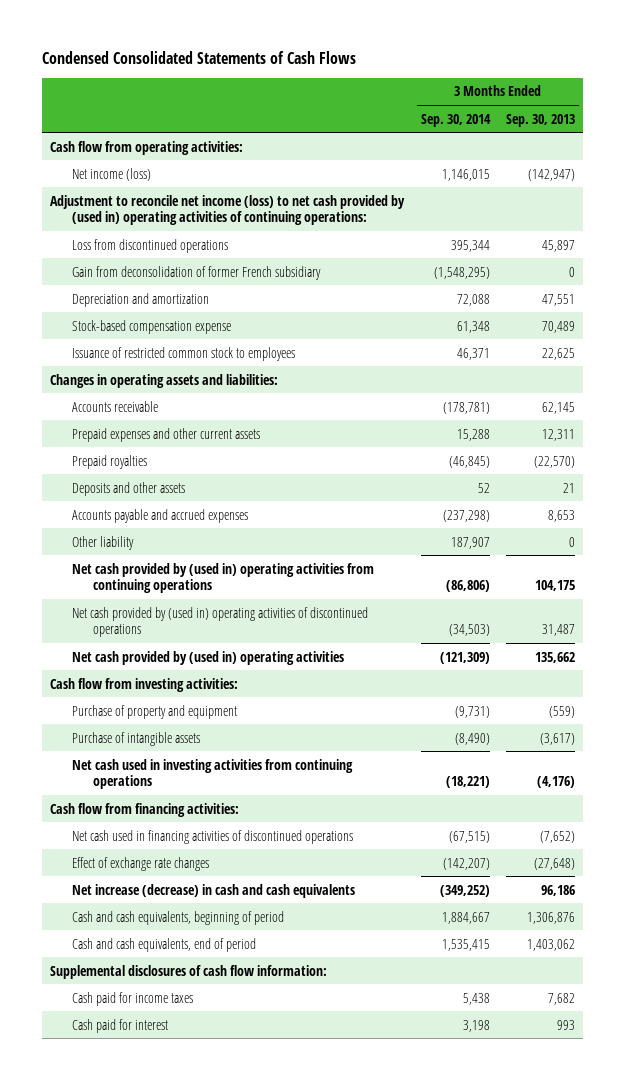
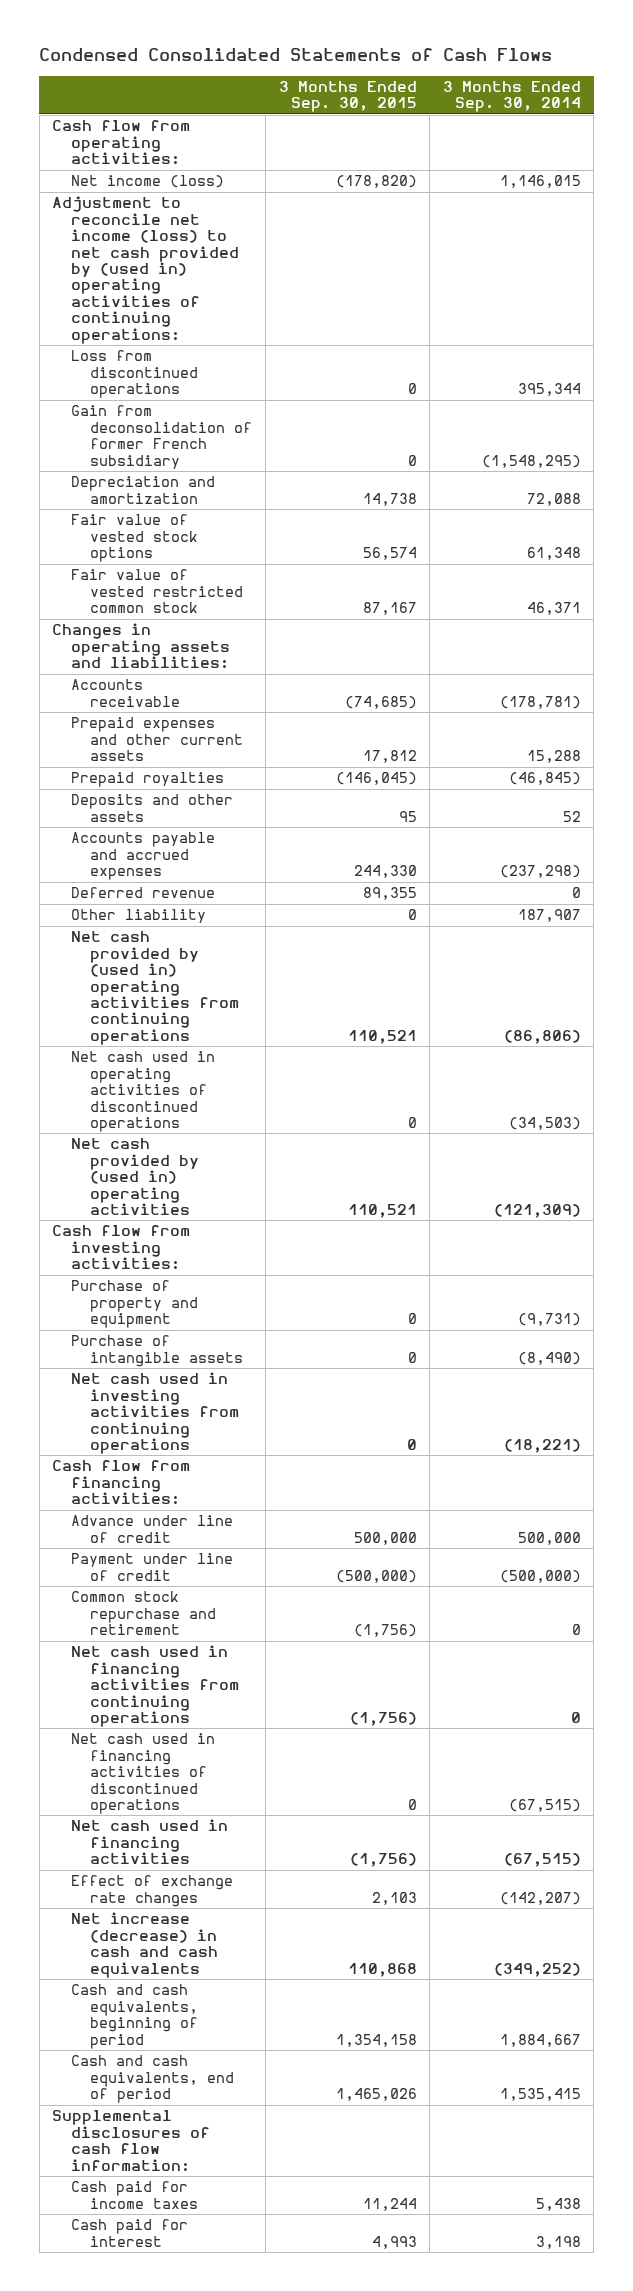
[506,113,576,127] Sep. 30, 2013 -> none
none -> [278,80,417,113] 3 Months Ended Sep. 30, 2015
[71,319,231,334] Stock-based compensation expense -> [71,514,199,563] Fair value of vested stock options
[71,346,295,361] Issuance of restricted common stock to employees -> [71,569,244,614] Fair value of vested restricted common stock
none -> [71,887,216,899] Deferred revenue
[71,606,368,638] Net cash provided by (used in) operating activities of discontinued operations -> [71,1051,216,1132] Net cash used in operating activities of discontinued operations
none -> [71,1515,234,1543] Advance under line of credit
none -> [71,1553,234,1581] Payment under line of credit
none -> [71,1591,217,1636] Common stock repurchase and retirement
none -> [71,1645,240,1727] Net cash used in financing activities from continuing operations
none -> [71,1819,229,1865] Net cash used in financing activities

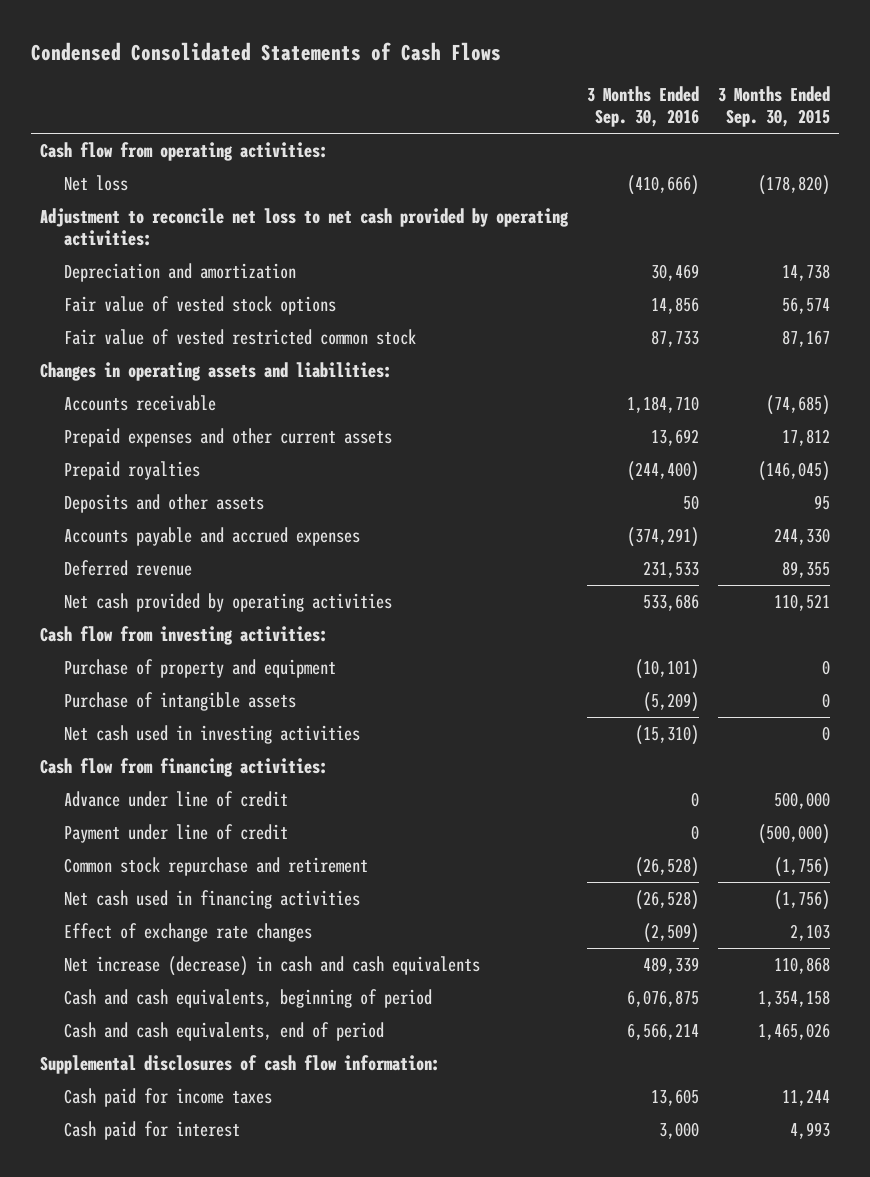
[442,80,581,113] 3 Months Ended Sep. 30, 2014 -> none
none -> [586,86,699,128] 3 Months Ended Sep. 30, 2016
[71,350,199,399] Loss from discontinued operations -> none
[71,405,253,469] Gain from deconsolidation of former French subsidiary -> none
[71,175,225,189] Net income (loss) -> [64,174,129,191] Net loss
[52,196,240,344] Adjustment to reconcile net income (loss) to net cash provided by (used in) operating activities of continuing operations: -> [40,207,570,246] Adjustment to reconcile net loss to net cash provided by operating activities:
[71,909,207,924] Other liability -> none
[71,1051,216,1132] Net cash used in operating activities of discontinued operations -> none
[71,1138,200,1215] Net cash provided by (used in) operating activities -> none
[71,931,240,1045] Net cash provided by (used in) operating activities from continuing operations -> [64,592,393,612] Net cash provided by operating activities
[71,1372,240,1454] Net cash used in investing activities from continuing operations -> [64,724,361,744] Net cash used in investing activities
[71,1645,240,1727] Net cash used in financing activities from continuing operations -> none
[71,1733,216,1814] Net cash used in financing activities of discontinued operations -> none

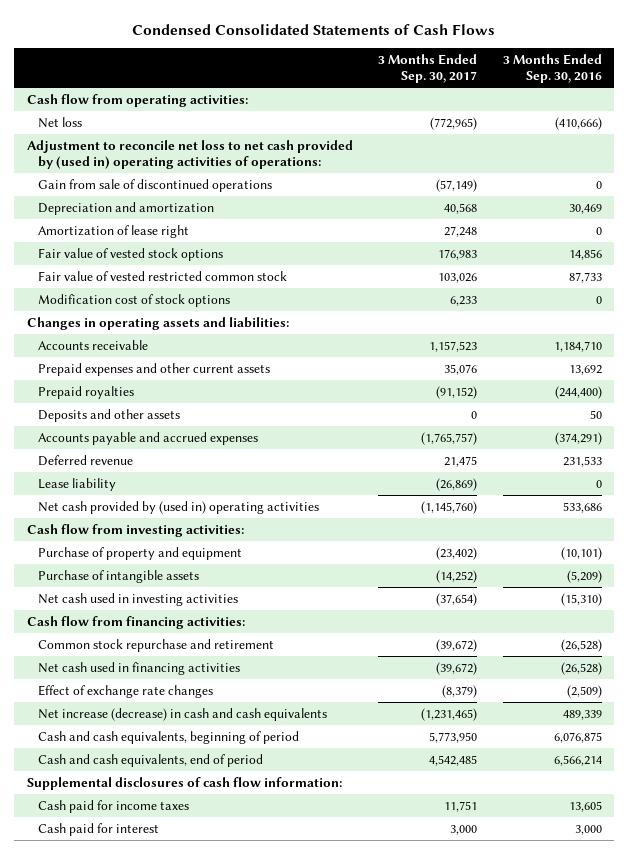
[717,86,830,128] 3 Months Ended Sep. 30, 2015 -> none
none -> [378,54,478,83] 3 Months Ended Sep. 30, 2017
[40,207,570,246] Adjustment to reconcile net loss to net cash provided by operating activities: -> [26,139,353,169] Adjustment to reconcile net loss to net cash provided by (used in) operating activities of operations:
none -> [38,178,273,192] Gain from sale of discontinued operations
none -> [38,224,190,238] Amortization of lease right
none -> [38,293,231,307] Modification cost of stock options
none -> [38,477,117,491] Lease liability
[64,592,393,612] Net cash provided by operating activities -> [38,500,320,514] Net cash provided by (used in) operating activities
[64,790,289,807] Advance under line of credit -> none
[64,823,289,843] Payment under line of credit -> none

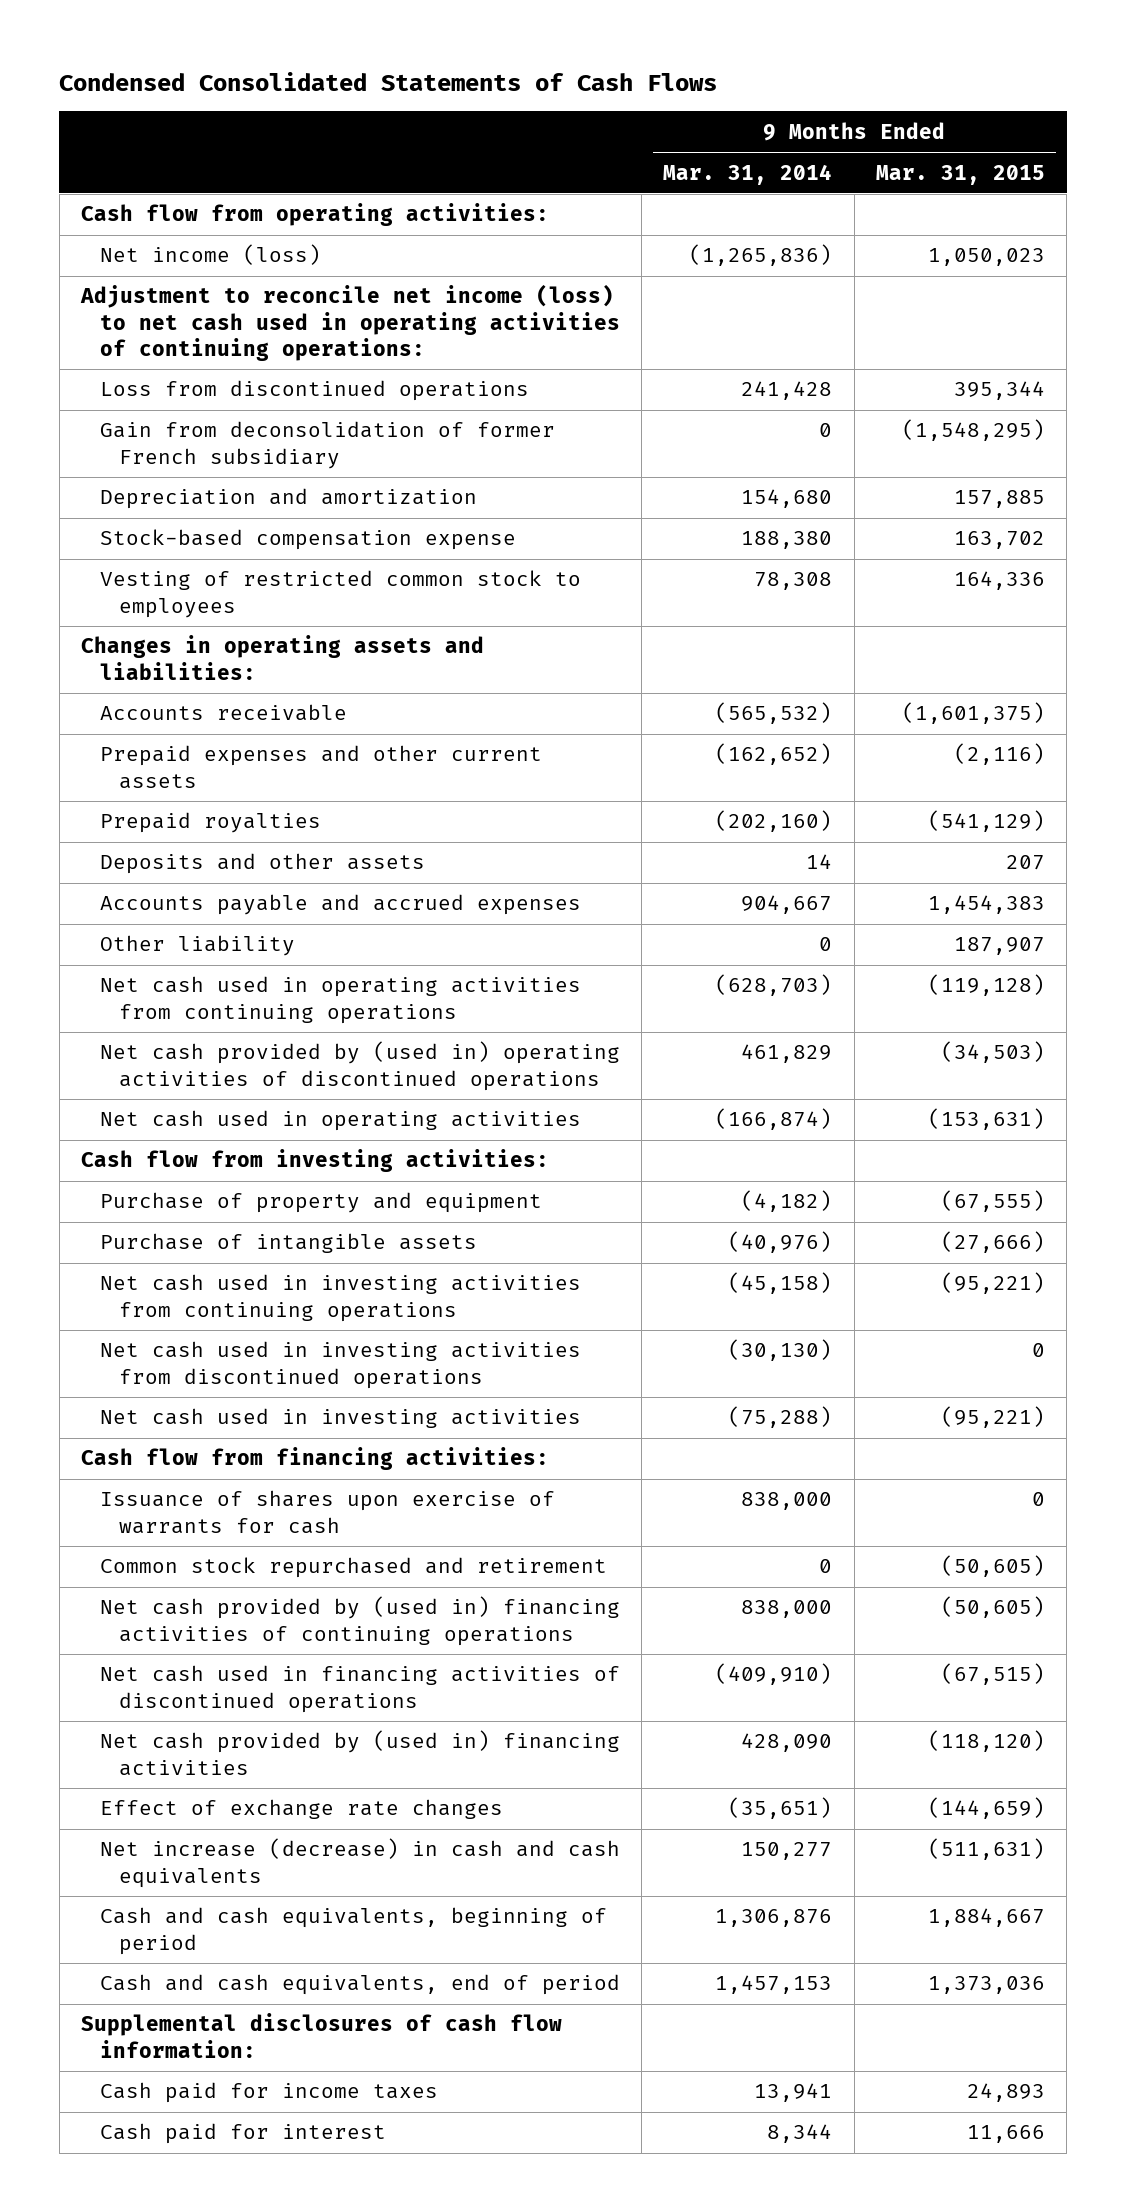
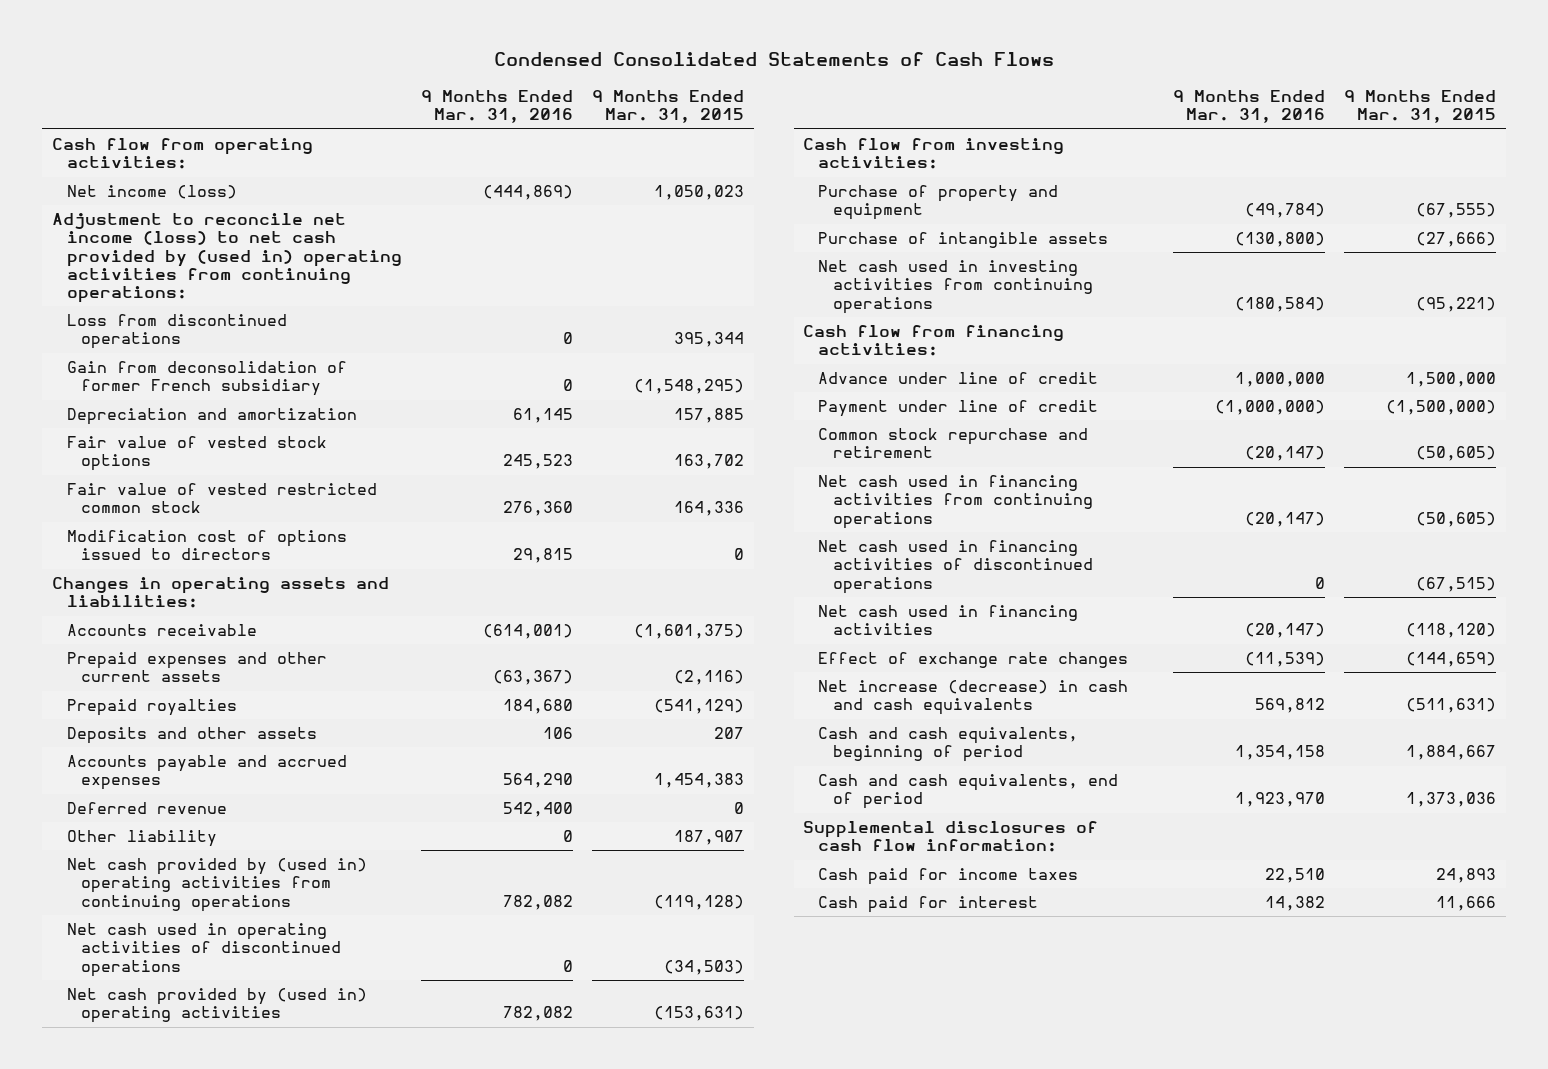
[663,163,833,185] Mar. 31, 2014 -> none
none -> [420,90,573,124] 9 Months Ended Mar. 31, 2016
[80,284,620,361] Adjustment to reconcile net income (loss) to net cash used in operating activities of continuing operations: -> [51,213,402,303] Adjustment to reconcile net income (loss) to net cash provided by (used in) operating activities from continuing operations:
[99,529,516,551] Stock-based compensation expense -> [66,436,327,472] Fair value of vested stock options
[99,570,581,618] Vesting of restricted common stock to employees -> [66,483,377,514] Fair value of vested restricted common stock
none -> [66,530,347,561] Modification cost of options issued to directors
none -> [66,802,227,815] Deferred revenue
[99,976,581,1024] Net cash used in operating activities from continuing operations -> [66,858,367,912] Net cash provided by (used in) operating activities from continuing operations
[99,1041,620,1091] Net cash provided by (used in) operating activities of discontinued operations -> [66,923,342,977] Net cash used in operating activities of discontinued operations
[99,1110,581,1132] Net cash used in operating activities -> [66,988,367,1024] Net cash provided by (used in) operating activities
[99,1341,581,1389] Net cash used in investing activities from discontinued operations -> none
[99,1408,581,1429] Net cash used in investing activities -> none
[99,1490,555,1534] Issuance of shares upon exercise of warrants for cash -> none
none -> [818,372,1099,385] Advance under line of credit
none -> [818,400,1099,418] Payment under line of credit
[99,1557,607,1579] Common stock repurchased and retirement -> [818,428,1089,459] Common stock repurchase and retirement
[99,1596,620,1646] Net cash provided by (used in) financing activities of continuing operations -> [818,475,1094,529] Net cash used in financing activities from continuing operations
[99,1730,620,1776] Net cash provided by (used in) financing activities -> [818,605,1079,636] Net cash used in financing activities

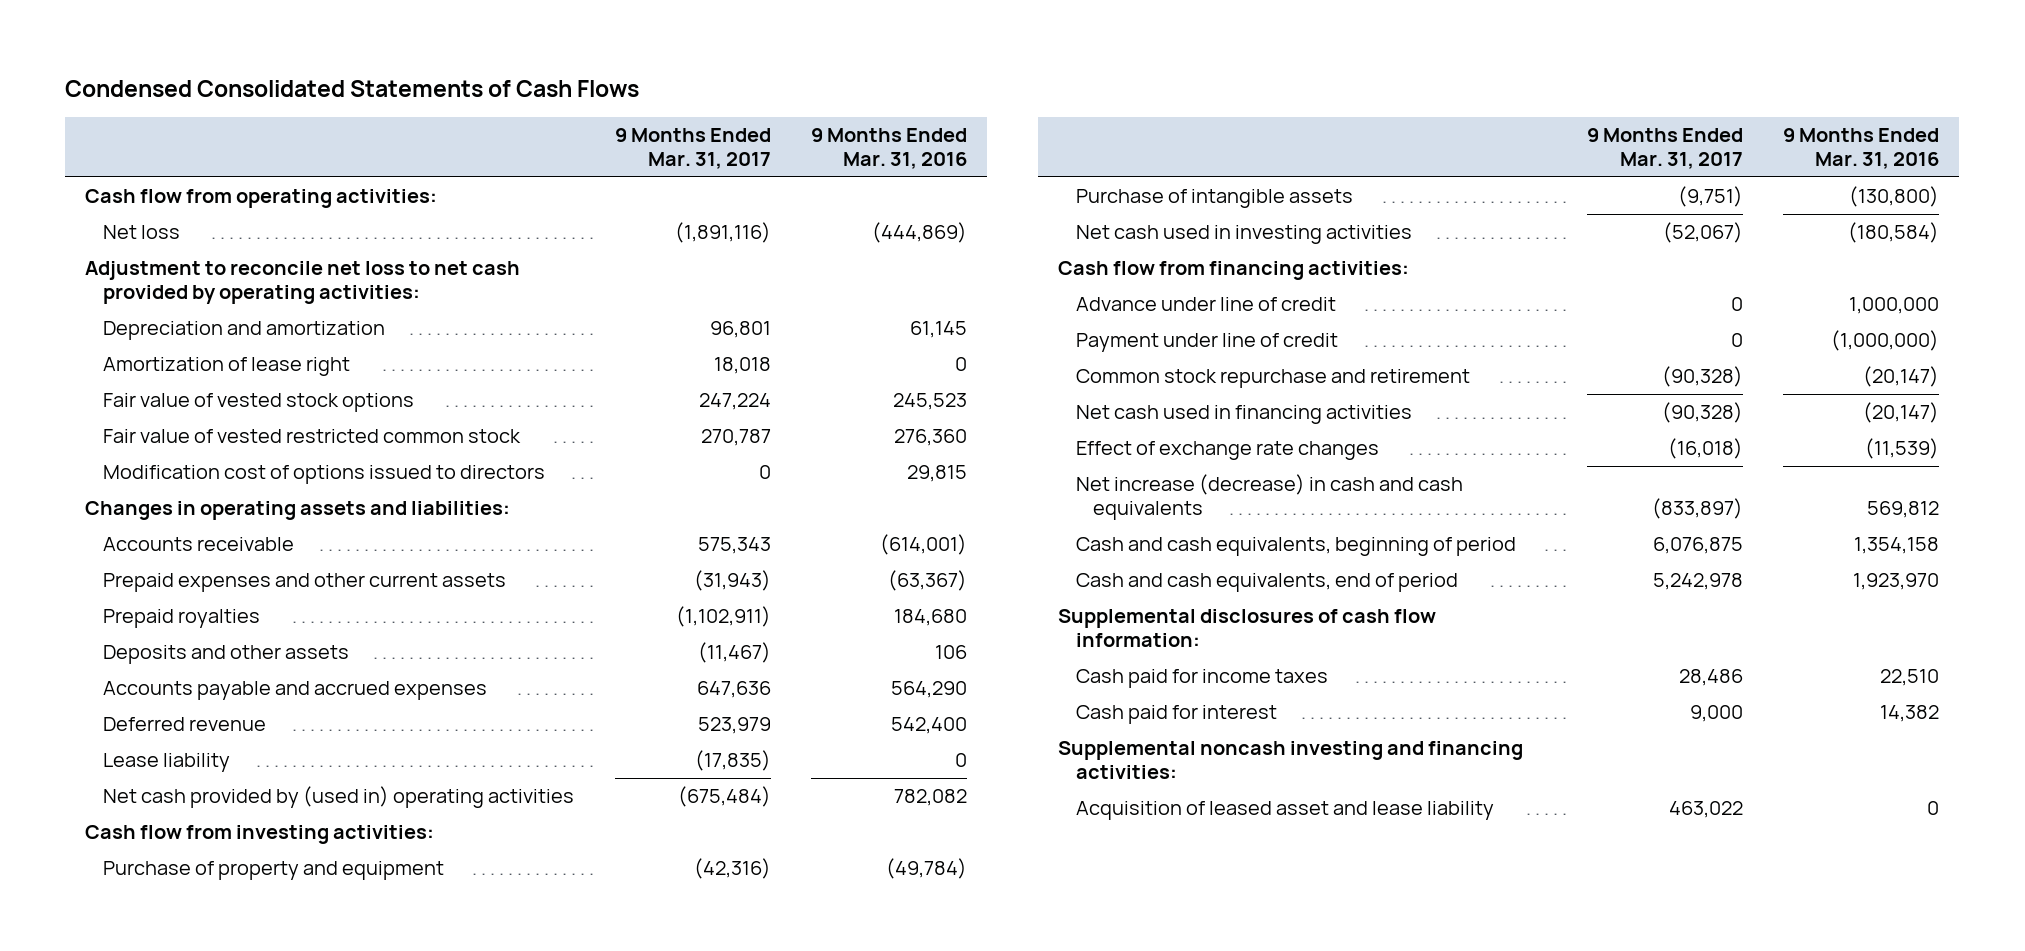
[592,90,745,124] 9 Months Ended Mar. 31, 2015 -> none
none -> [614,128,771,170] 9 Months Ended Mar. 31, 2017
[66,314,287,350] Loss from discontinued operations -> none
[66,361,347,397] Gain from deconsolidation of former French subsidiary -> none
[66,185,237,200] Net income (loss) -> [103,225,181,240] Net loss
[51,213,402,303] Adjustment to reconcile net income (loss) to net cash provided by (used in) operating activities from continuing operations: -> [85,261,521,305] Adjustment to reconcile net loss to net cash provided by operating activities:
none -> [103,357,351,377] Amortization of lease right
[66,830,217,848] Other liability -> none
[66,858,367,912] Net cash provided by (used in) operating activities from continuing operations -> none
[66,923,342,977] Net cash used in operating activities of discontinued operations -> none
none -> [103,753,231,773] Lease liability
[818,260,1094,314] Net cash used in investing activities from continuing operations -> [1075,225,1412,245] Net cash used in investing activities
[818,475,1094,529] Net cash used in financing activities from continuing operations -> none
[818,540,1094,594] Net cash used in financing activities of discontinued operations -> none
none -> [1057,741,1523,780] Supplemental noncash investing and financing activities:
none -> [1075,801,1494,821] Acquisition of leased asset and lease liability

